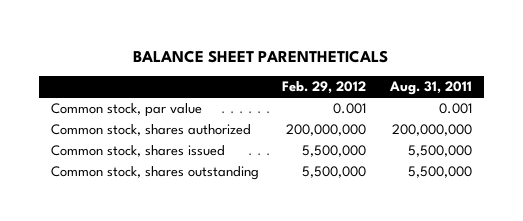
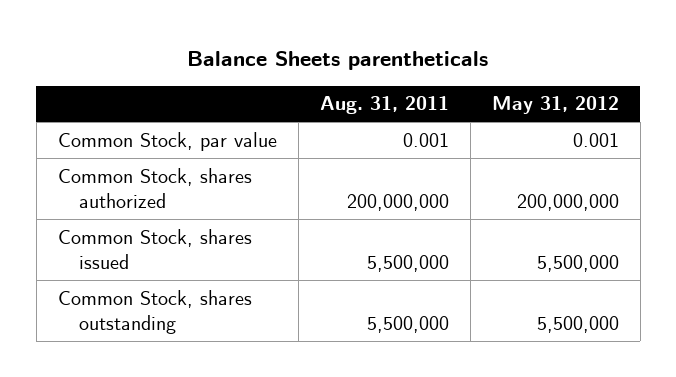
[133,49,389,63] BALANCE SHEET PARENTHETICALS -> [187,51,489,71] Balance Sheets parentheticals
[282,81,367,95] Feb. 29, 2012 -> none
none -> [491,96,619,115] May 31, 2012
[51,103,203,118] Common stock, par value -> [57,131,277,151] Common Stock, par value
[51,124,252,137] Common stock, shares authorized -> [57,167,252,208] Common Stock, shares authorized
[51,145,226,158] Common stock, shares issued -> [57,228,252,269] Common Stock, shares issued
[51,166,260,181] Common stock, shares outstanding -> [57,289,252,334] Common Stock, shares outstanding

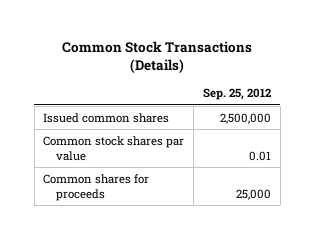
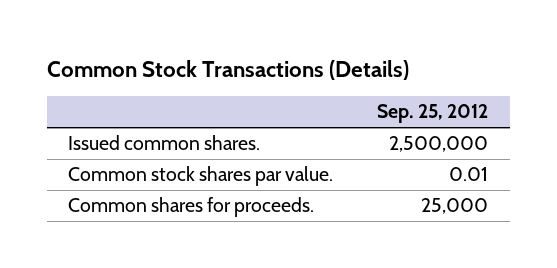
[43,112,170,123] Issued common shares -> [68,135,261,151] Issued common shares.
[43,135,185,161] Common stock shares par value -> [68,166,334,187] Common stock shares par value.
[43,173,150,201] Common shares for proceeds -> [68,197,315,218] Common shares for proceeds.

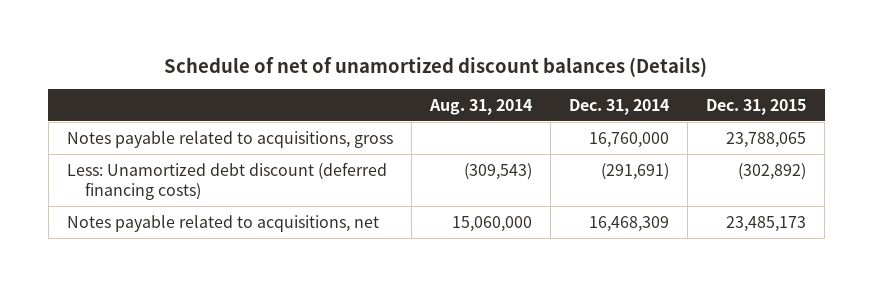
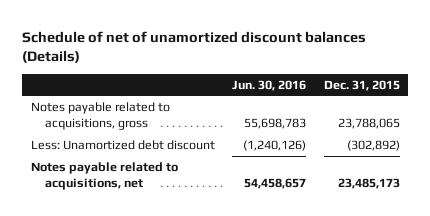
[428,98,532,115] Aug. 31, 2014 -> none
[569,98,670,115] Dec. 31, 2014 -> none
none -> [232,79,307,91] Jun. 30, 2016
[66,161,387,200] Less: Unamortized debt discount (deferred financing costs) -> [30,139,215,150] Less: Unamortized debt discount

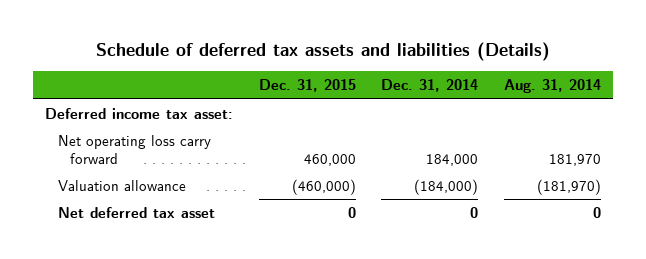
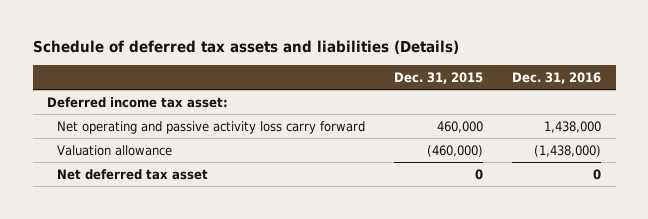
[381,79,479,93] Dec. 31, 2014 -> none
[503,79,601,94] Aug. 31, 2014 -> none
none -> [512,71,602,84] Dec. 31, 2016
[57,134,211,164] Net operating loss carry forward -> [57,120,366,134] Net operating and passive activity loss carry forward

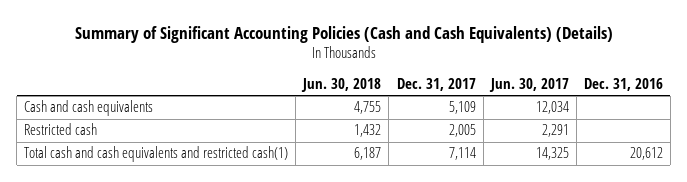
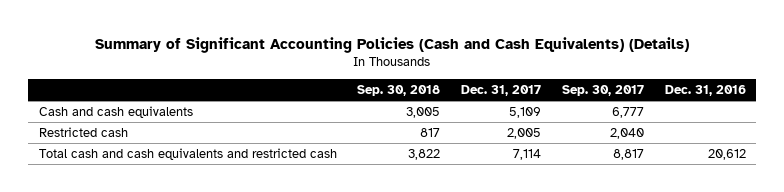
[301,77,382,92] Jun. 30, 2018 -> none
[488,77,569,92] Jun. 30, 2017 -> none
none -> [357,85,441,97] Sep. 30, 2018
none -> [561,85,644,97] Sep. 30, 2017
[24,146,289,163] Total cash and cash equivalents and restricted cash(1) -> [38,148,337,161] Total cash and cash equivalents and restricted cash

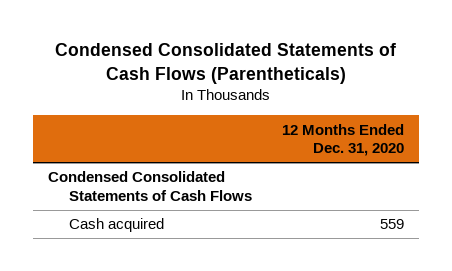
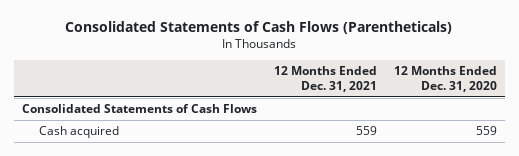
[54,43,396,84] Condensed Consolidated Statements of Cash Flows (Parentheticals) -> [65,21,453,35] Consolidated Statements of Cash Flows (Parentheticals)
none -> [273,66,377,92] 12 Months Ended Dec. 31, 2021
[47,171,253,202] Condensed Consolidated Statements of Cash Flows -> [22,104,258,114] Consolidated Statements of Cash Flows

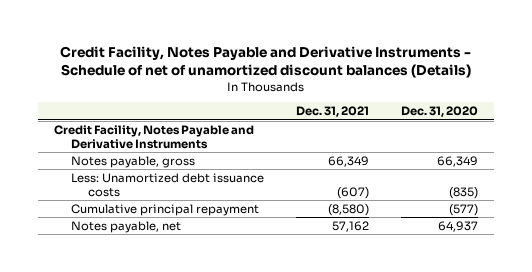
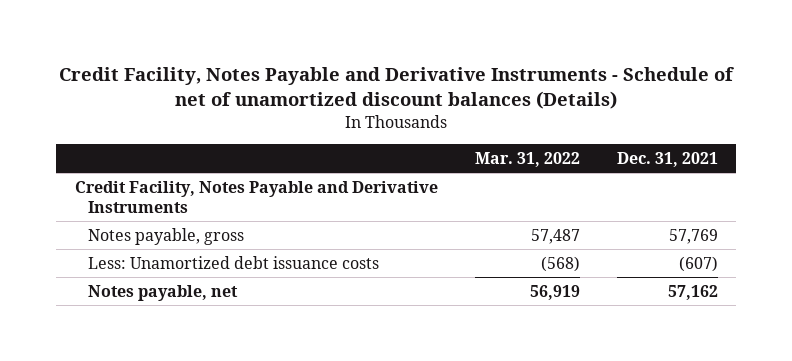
[400,106,478,118] Dec. 31, 2020 -> none
none -> [474,152,580,168] Mar. 31, 2022
[327,155,369,167] 66,349 -> [668,228,718,244] 57,769
[70,203,259,216] Cumulative principal repayment -> none

